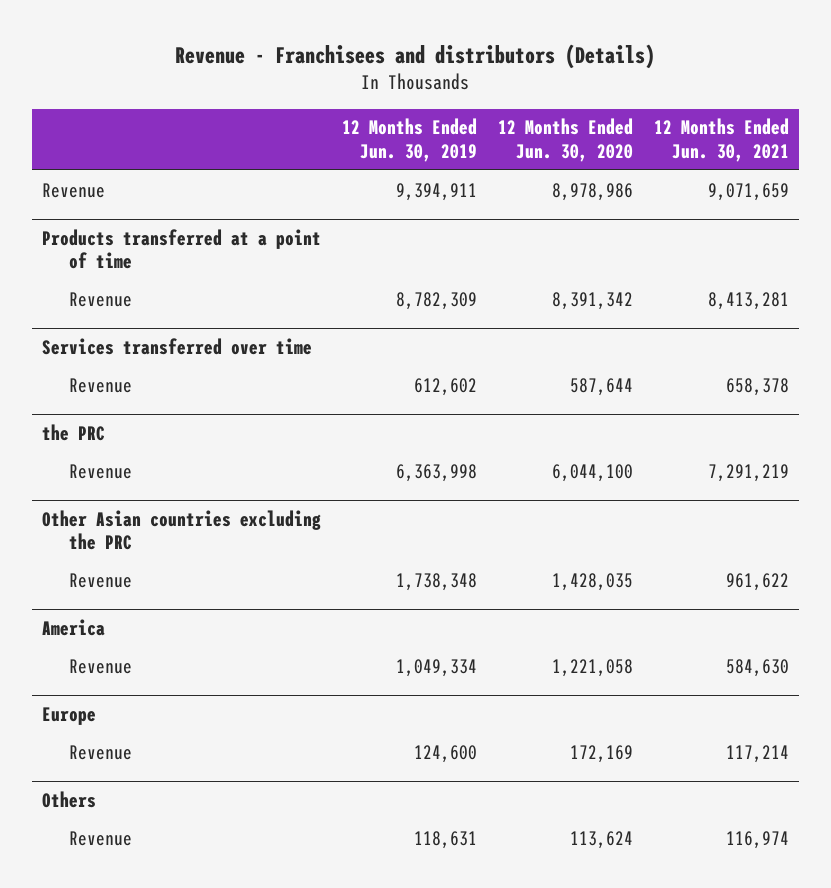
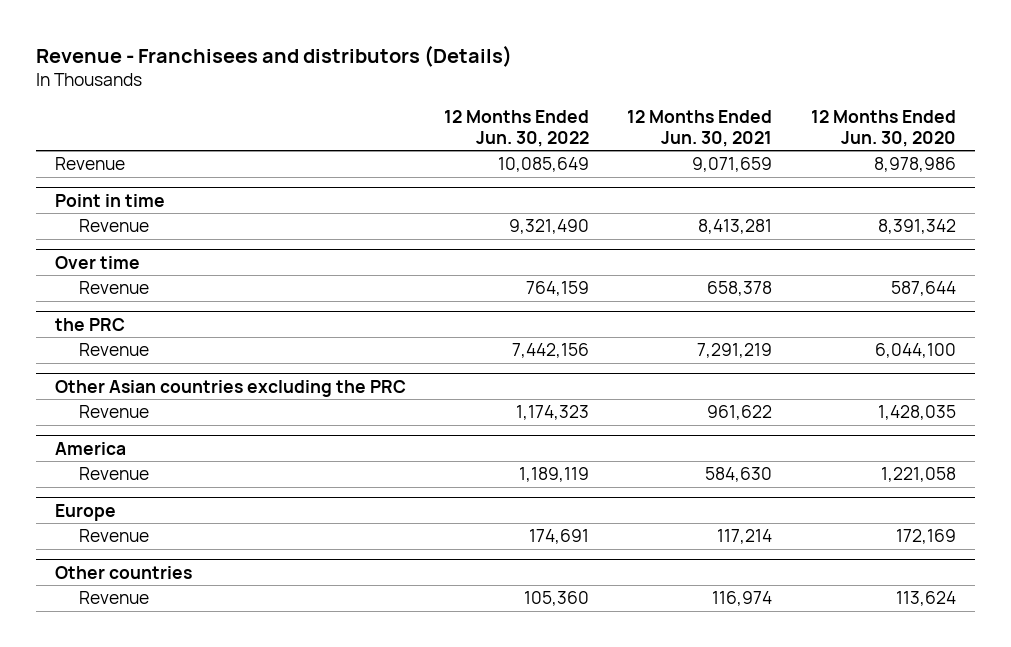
[342,118,478,162] 12 Months Ended Jun. 30, 2019 -> none
none -> [444,109,590,147] 12 Months Ended Jun. 30, 2022
[42,229,322,270] Products transferred at a point of time -> [55,193,166,207] Point in time
[42,338,313,356] Services transferred over time -> [55,255,141,269] Over time
[42,791,97,809] Others -> [55,565,193,579] Other countries

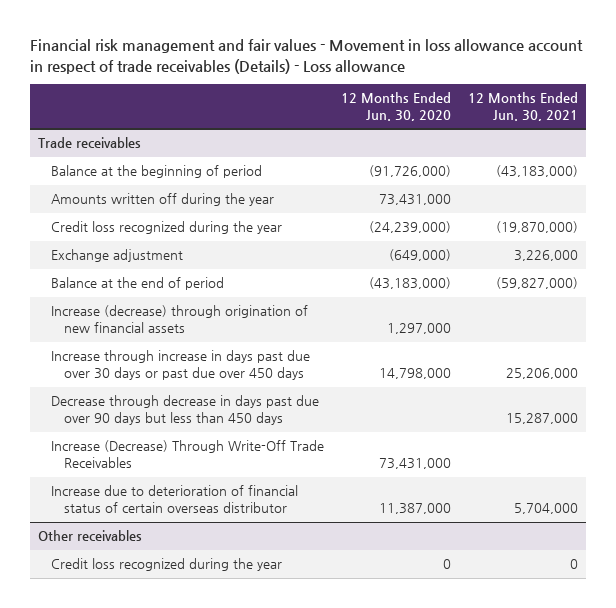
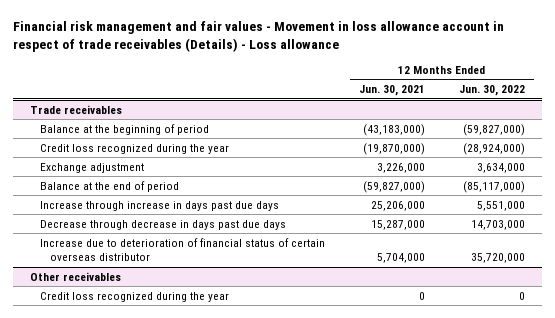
[340,92,451,122] 12 Months Ended Jun. 30, 2020 -> none
none -> [459,85,526,97] Jun. 30, 2022
[50,193,274,207] Amounts written off during the year -> none
[50,305,308,334] Increase (decrease) through origination of new financial assets -> none
[50,440,324,469] Increase (Decrease) Through Write-Off Trade Receivables -> none
[50,350,310,381] Increase through increase in days past due over 30 days or past due over 450 days -> [39,200,279,211] Increase through increase in days past due days
[50,395,319,426] Decrease through decrease in days past due over 90 days but less than 450 days -> [39,219,286,230] Decrease through decrease in days past due days

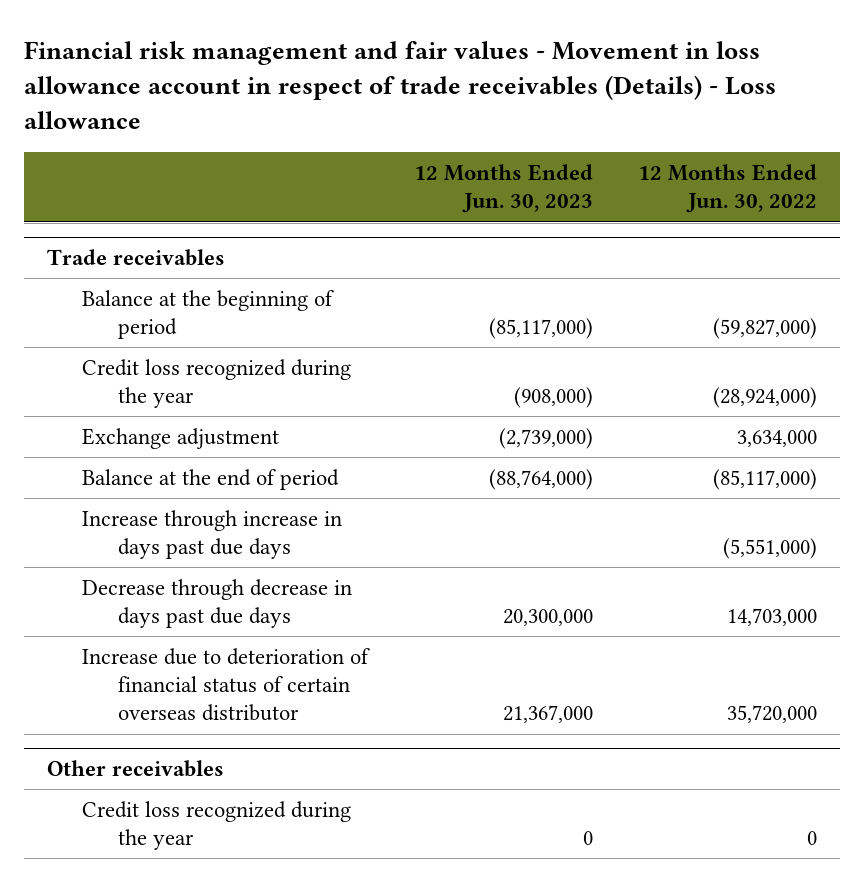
[358,85,425,97] Jun. 30, 2021 -> none
none -> [413,164,593,214] 12 Months Ended Jun. 30, 2023
[477,200,526,211] 5,551,000 -> [723,538,818,560] (5,551,000)

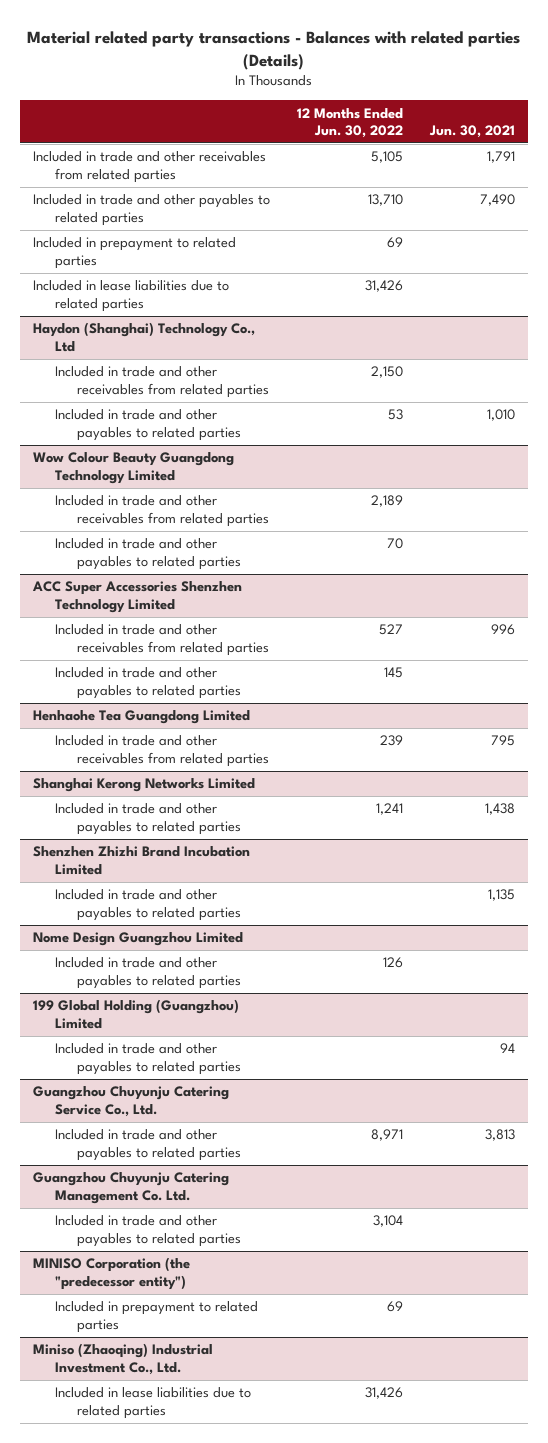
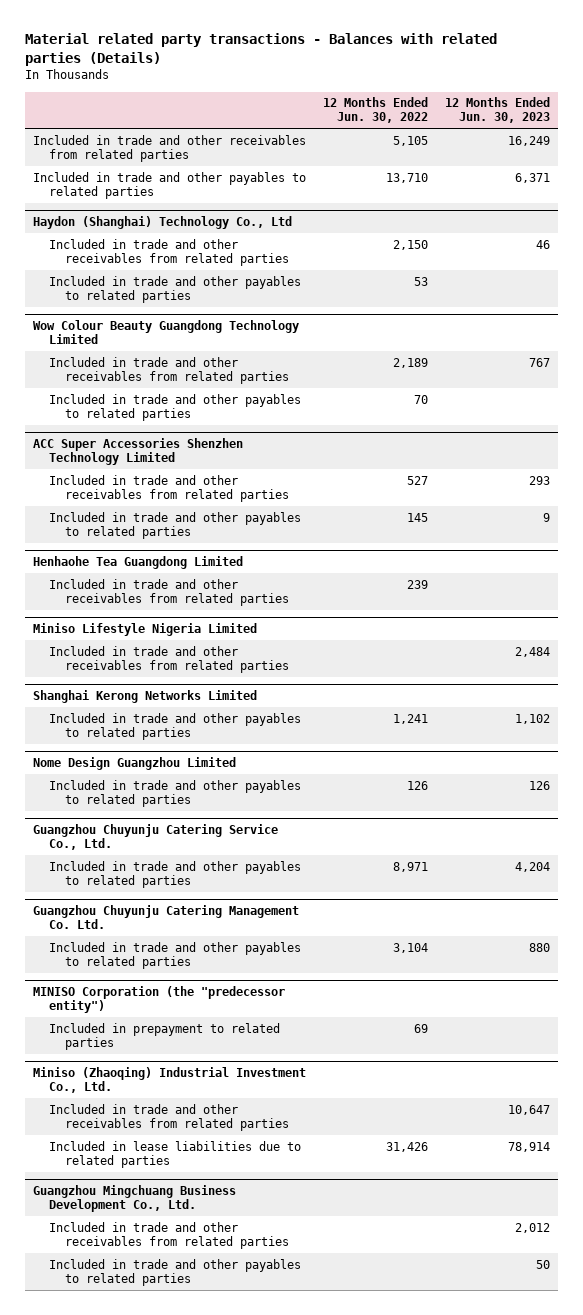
[428,125,515,139] Jun. 30, 2021 -> none
none -> [444,97,550,124] 12 Months Ended Jun. 30, 2023
[33,237,237,270] Included in prepayment to related parties -> none
[33,280,230,313] Included in lease liabilities due to related parties -> none
none -> [33,622,258,636] Miniso Lifestyle Nigeria Limited
none -> [49,645,290,673] Included in trade and other receivables from related parties
[33,846,251,876] Shenzhen Zhizhi Brand Incubation Limited -> none
[55,889,242,922] Included in trade and other payables to related parties -> none
[33,999,240,1030] 199 Global Holding (Guangzhou) Limited -> none
[55,1043,242,1076] Included in trade and other payables to related parties -> none
none -> [49,1103,290,1131] Included in trade and other receivables from related parties
none -> [33,1184,237,1213] Guangzhou Mingchuang Business Development Co., Ltd.
none -> [49,1221,290,1249] Included in trade and other receivables from related parties
none -> [49,1258,302,1286] Included in trade and other payables to related parties

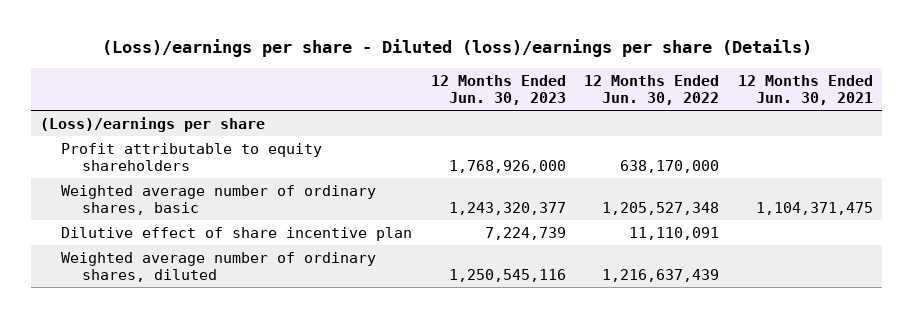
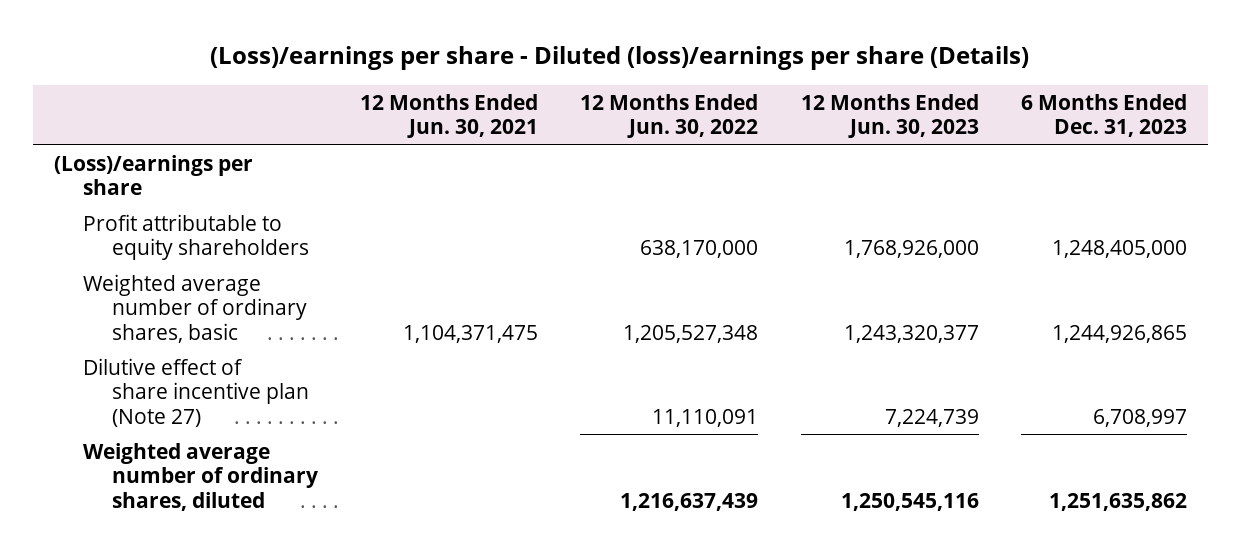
none -> [1020,93,1187,138] 6 Months Ended Dec. 31, 2023
[60,226,412,241] Dilutive effect of share incentive plan -> [82,357,310,427] Dilutive effect of share incentive plan (Note 27)

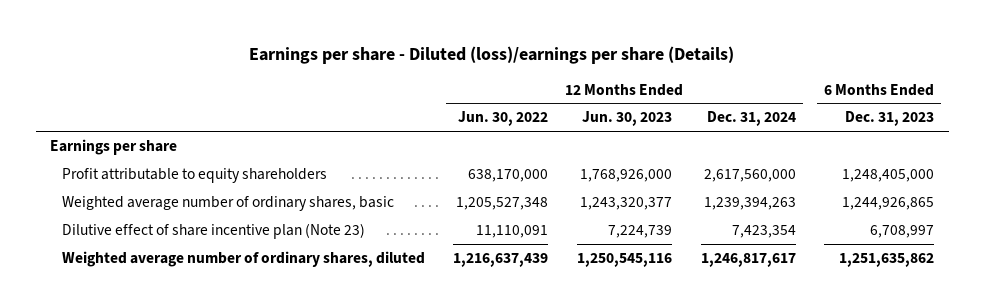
[210,46,1030,71] (Loss)/earnings per share - Diluted (loss)/earnings per share (Details) -> [249,46,735,65] Earnings per share - Diluted (loss)/earnings per share (Details)
[360,93,539,139] 12 Months Ended Jun. 30, 2021 -> none
none -> [706,111,796,127] Dec. 31, 2024
[53,154,253,196] (Loss)/earnings per share -> [50,139,178,156] Earnings per share
[82,357,310,427] Dilutive effect of share incentive plan (Note 27) -> [61,223,365,240] Dilutive effect of share incentive plan (Note 23)

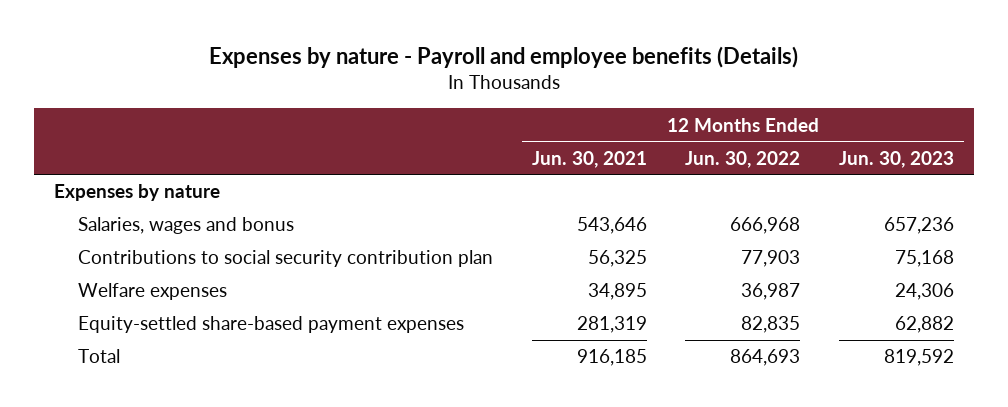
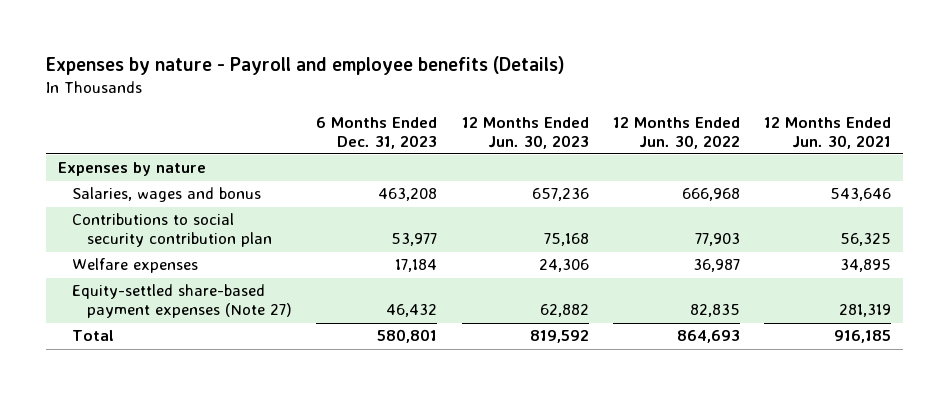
none -> [316,116,438,149] 6 Months Ended Dec. 31, 2023
[77,316,464,334] Equity-settled share-based payment expenses -> [72,284,292,319] Equity-settled share-based payment expenses (Note 27)

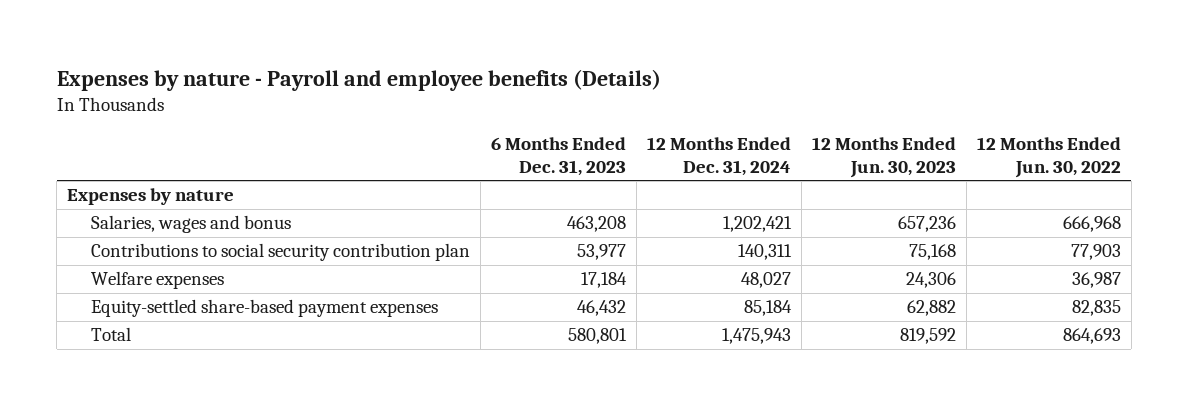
[764,116,892,149] 12 Months Ended Jun. 30, 2021 -> none
none -> [647,137,792,176] 12 Months Ended Dec. 31, 2024
[72,284,292,319] Equity-settled share-based payment expenses (Note 27) -> [91,299,439,318] Equity-settled share-based payment expenses

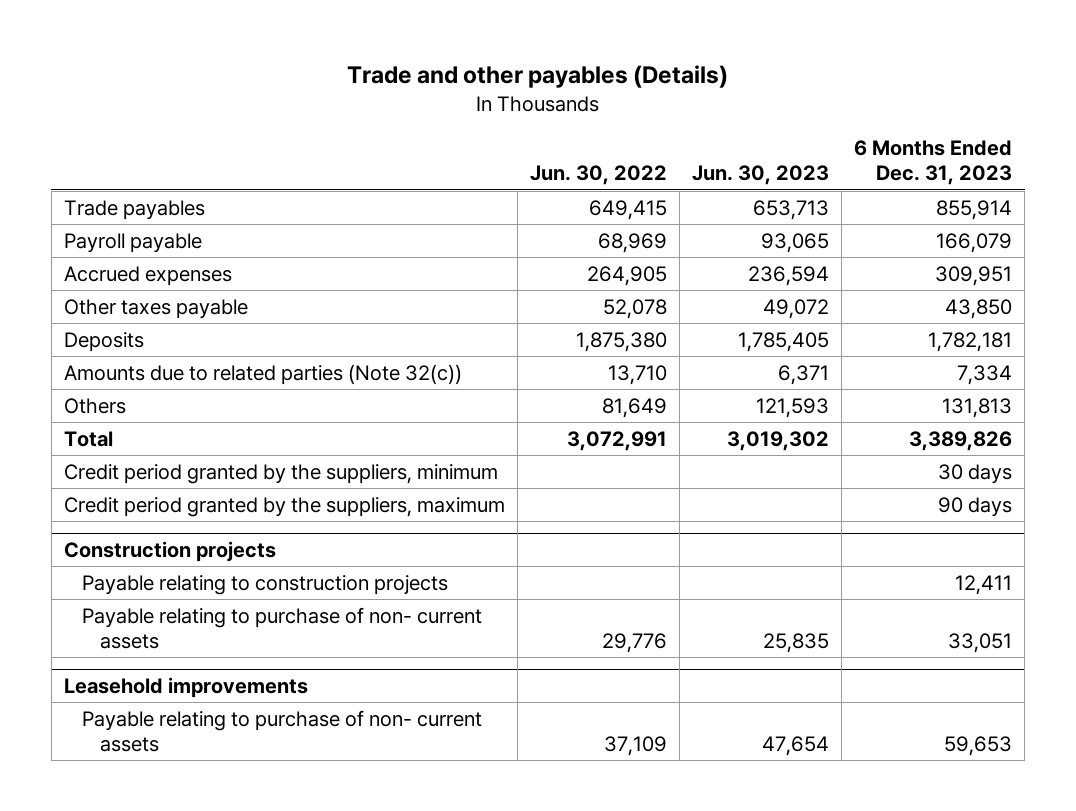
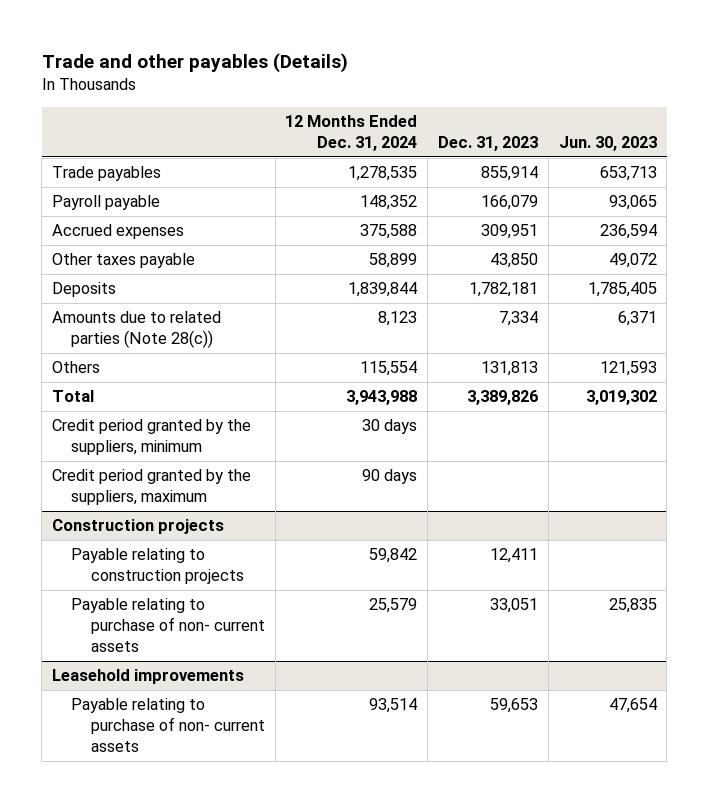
[529,165,667,186] Jun. 30, 2022 -> none
[853,140,1012,186] 6 Months Ended Dec. 31, 2023 -> none
none -> [285,115,418,152] 12 Months Ended Dec. 31, 2024
none -> [437,136,538,152] Dec. 31, 2023
[63,363,462,385] Amounts due to related parties (Note 32(c)) -> [52,311,222,349] Amounts due to related parties (Note 28(c))

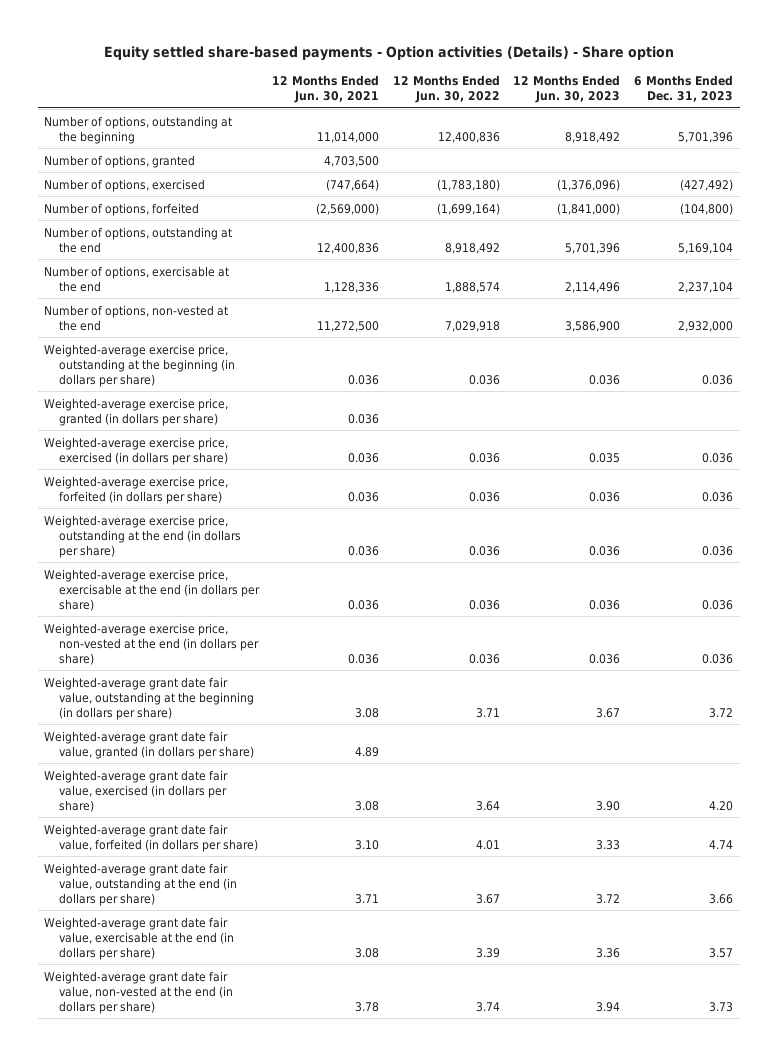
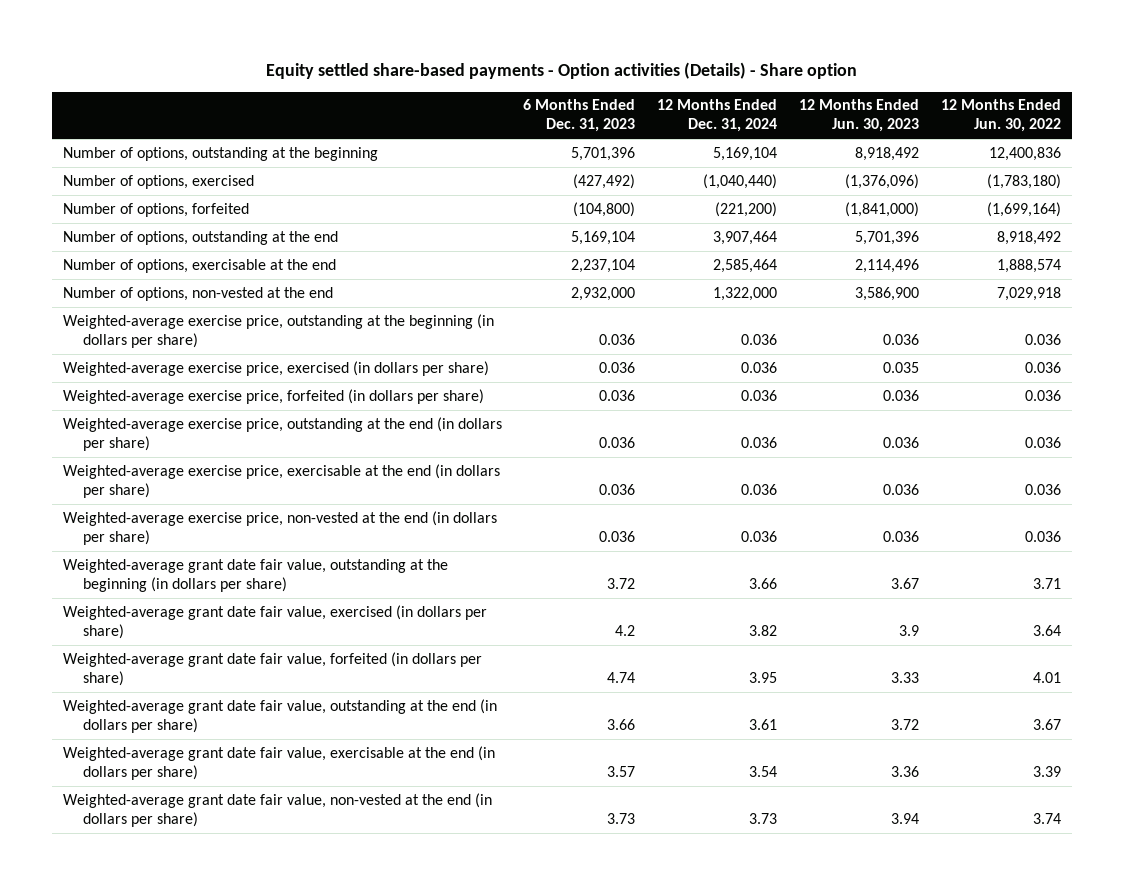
[272,75,380,104] 12 Months Ended Jun. 30, 2021 -> none
none -> [657,99,778,133] 12 Months Ended Dec. 31, 2024
[44,154,196,168] Number of options, granted -> none
[44,397,229,426] Weighted-average exercise price, granted (in dollars per share) -> none
[44,730,254,759] Weighted-average grant date fair value, granted (in dollars per share) -> none
[596,800,621,811] 3.90 -> [898,624,919,636] 3.9
[708,800,733,811] 4.20 -> [615,624,636,636] 4.2

